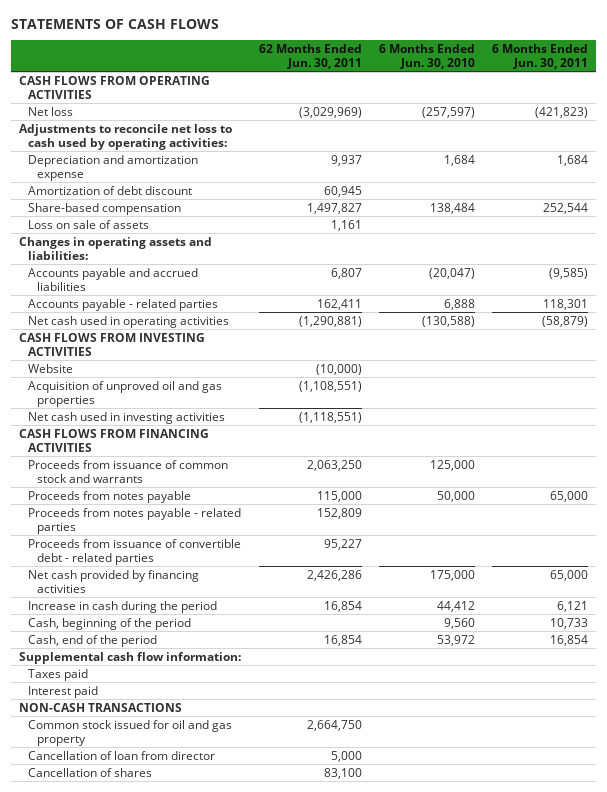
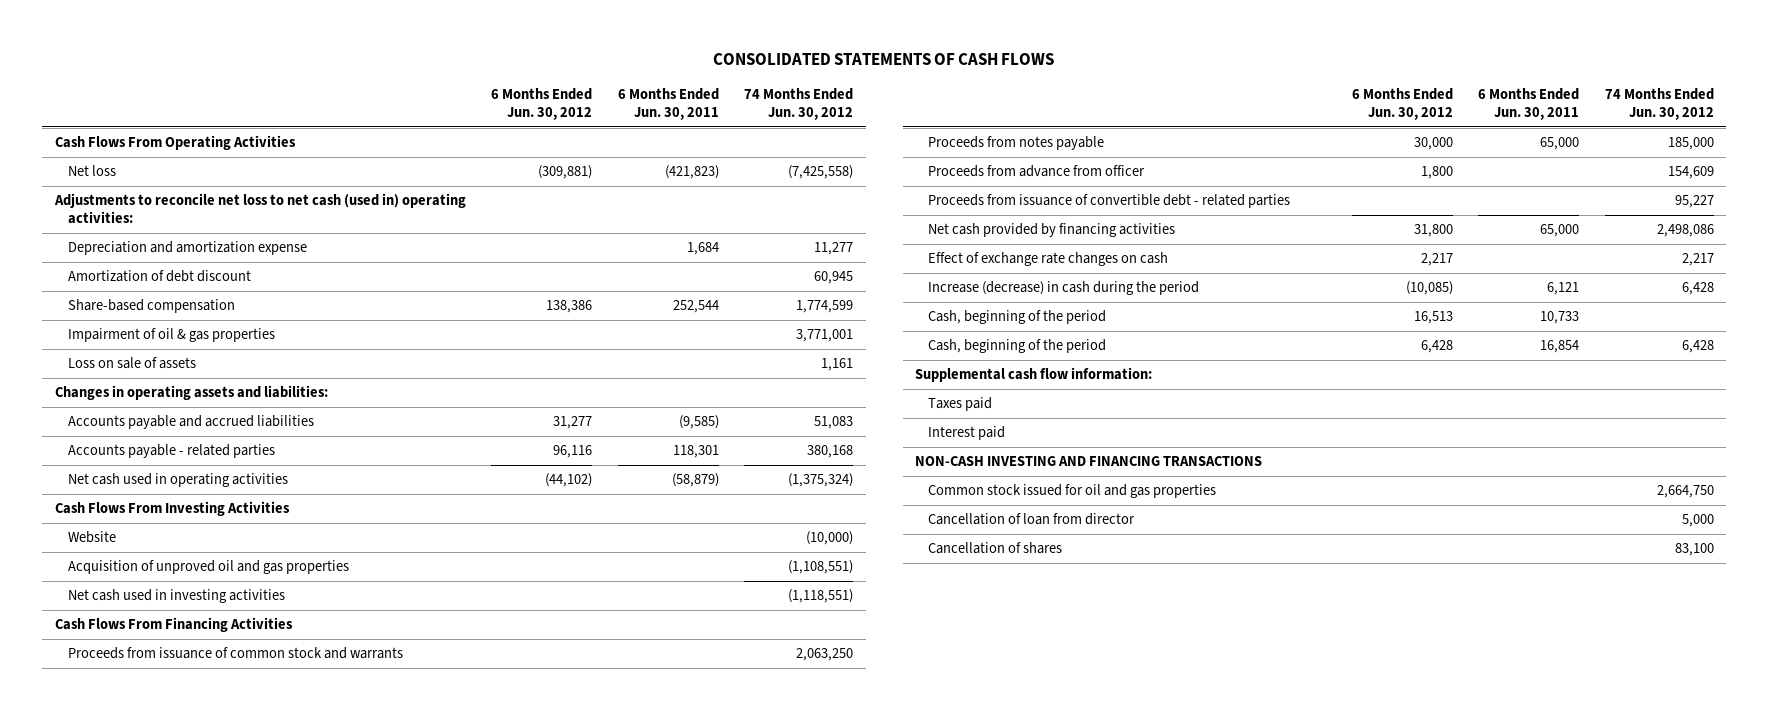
[10,18,219,29] STATEMENTS OF CASH FLOWS -> [713,53,1055,66] CONSOLIDATED STATEMENTS OF CASH FLOWS
[258,44,362,69] 62 Months Ended Jun. 30, 2011 -> none
[378,44,475,69] 6 Months Ended Jun. 30, 2010 -> none
none -> [491,88,593,120] 6 Months Ended Jun. 30, 2012
none -> [744,88,854,120] 74 Months Ended Jun. 30, 2012
[19,75,211,99] CASH FLOWS FROM OPERATING ACTIVITIES -> [55,135,297,151] Cash Flows From Operating Activities
[19,123,233,150] Adjustments to reconcile net loss to cash used by operating activities: -> [54,193,467,225] Adjustments to reconcile net loss to net cash (used in) operating activities:
none -> [68,328,276,343] Impairment of oil & gas properties
[19,332,206,356] CASH FLOWS FROM INVESTING ACTIVITIES -> [55,501,291,517] Cash Flows From Investing Activities
[19,428,210,452] CASH FLOWS FROM FINANCING ACTIVITIES -> [55,617,294,633] Cash Flows From Financing Activities
[28,507,242,534] Proceeds from notes payable - related parties -> [928,165,1146,178] Proceeds from advance from officer
none -> [928,252,1169,267] Effect of exchange rate changes on cash
[28,600,218,613] Increase in cash during the period -> [928,281,1200,296] Increase (decrease) in cash during the period
[28,634,158,647] Cash, end of the period -> [928,339,1107,354] Cash, beginning of the period
[19,702,183,712] NON-CASH TRANSACTIONS -> [915,456,1263,467] NON-CASH INVESTING AND FINANCING TRANSACTIONS
[28,719,233,746] Common stock issued for oil and gas property -> [928,484,1217,499] Common stock issued for oil and gas properties

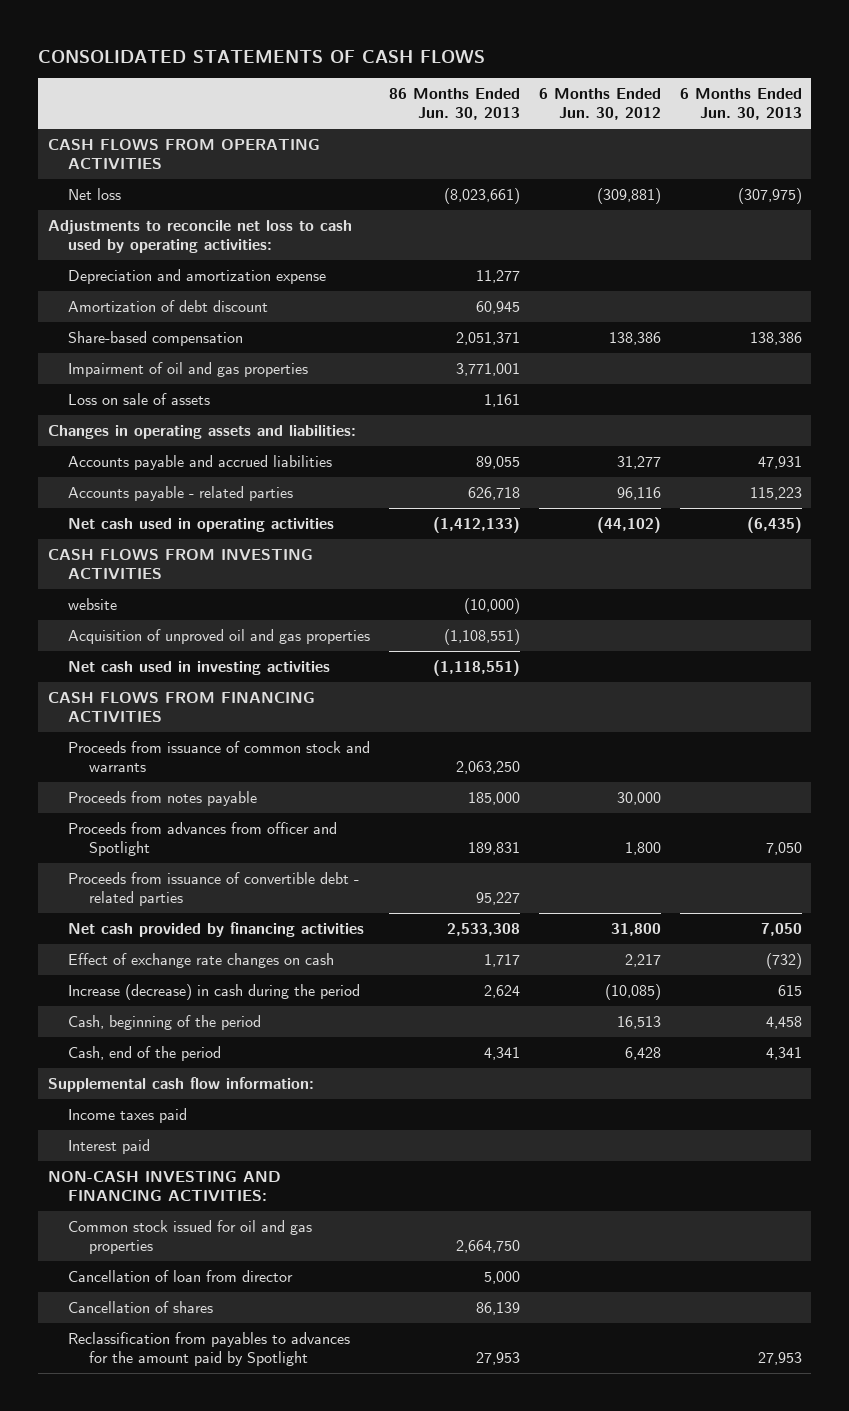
[617,88,719,120] 6 Months Ended Jun. 30, 2011 -> none
[744,88,854,120] 74 Months Ended Jun. 30, 2012 -> none
none -> [389,88,521,121] 86 Months Ended Jun. 30, 2013
none -> [679,88,802,121] 6 Months Ended Jun. 30, 2013
[55,135,297,151] Cash Flows From Operating Activities -> [47,138,320,170] CASH FLOWS FROM OPERATING ACTIVITIES
[54,193,467,225] Adjustments to reconcile net loss to net cash (used in) operating activities: -> [47,219,352,254] Adjustments to reconcile net loss to cash used by operating activities:
[68,328,276,343] Impairment of oil & gas properties -> [68,361,309,377] Impairment of oil and gas properties
[55,501,291,517] Cash Flows From Investing Activities -> [47,548,313,580] CASH FLOWS FROM INVESTING ACTIVITIES
[68,531,117,544] Website -> [68,597,118,610] website
[55,617,294,633] Cash Flows From Financing Activities -> [47,691,315,723] CASH FLOWS FROM FINANCING ACTIVITIES
[928,165,1146,178] Proceeds from advance from officer -> [68,821,338,857] Proceeds from advances from officer and Spotlight
[928,339,1107,354] Cash, beginning of the period -> [68,1045,222,1061] Cash, end of the period
[928,397,993,412] Taxes paid -> [68,1107,188,1123] Income taxes paid
[915,456,1263,467] NON-CASH INVESTING AND FINANCING TRANSACTIONS -> [47,1170,281,1202] NON-CASH INVESTING AND FINANCING ACTIVITIES:
none -> [68,1331,351,1367] Reclassification from payables to advances for the amount paid by Spotlight

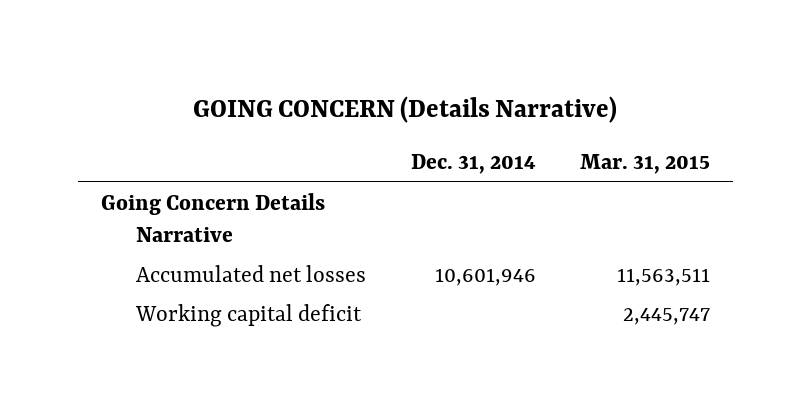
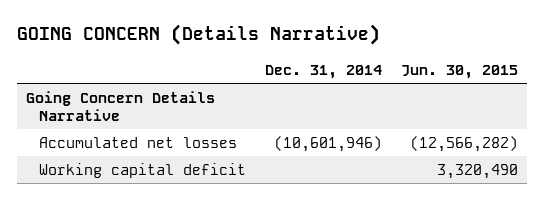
[580,154,711,175] Mar. 31, 2015 -> none
none -> [400,64,518,79] Jun. 30, 2015
[434,267,536,286] 10,601,946 -> [273,136,382,153] (10,601,946)

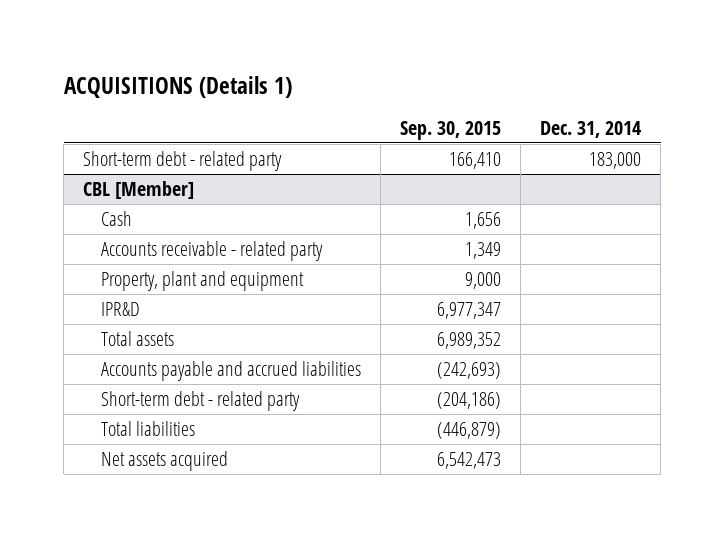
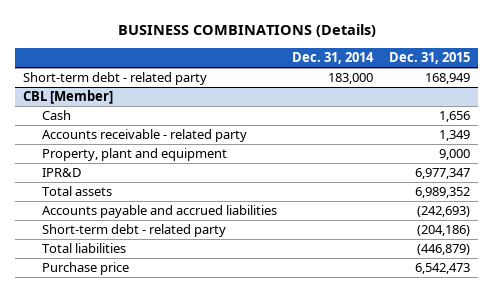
[63,75,292,98] ACQUISITIONS (Details 1) -> [117,24,376,38] BUSINESS COMBINATIONS (Details)
[400,120,502,140] Sep. 30, 2015 -> none
none -> [388,52,470,65] Dec. 31, 2015
[101,450,229,471] Net assets acquired -> [41,262,129,276] Purchase price

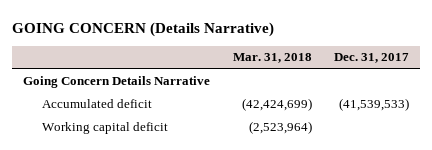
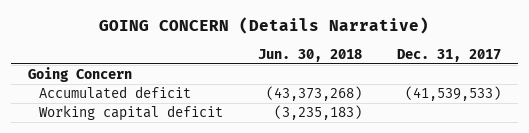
[232,53,312,64] Mar. 31, 2018 -> none
none -> [257,48,362,62] Jun. 30, 2018
[23,75,211,88] Going Concern Details Narrative -> [28,67,133,83] Going Concern

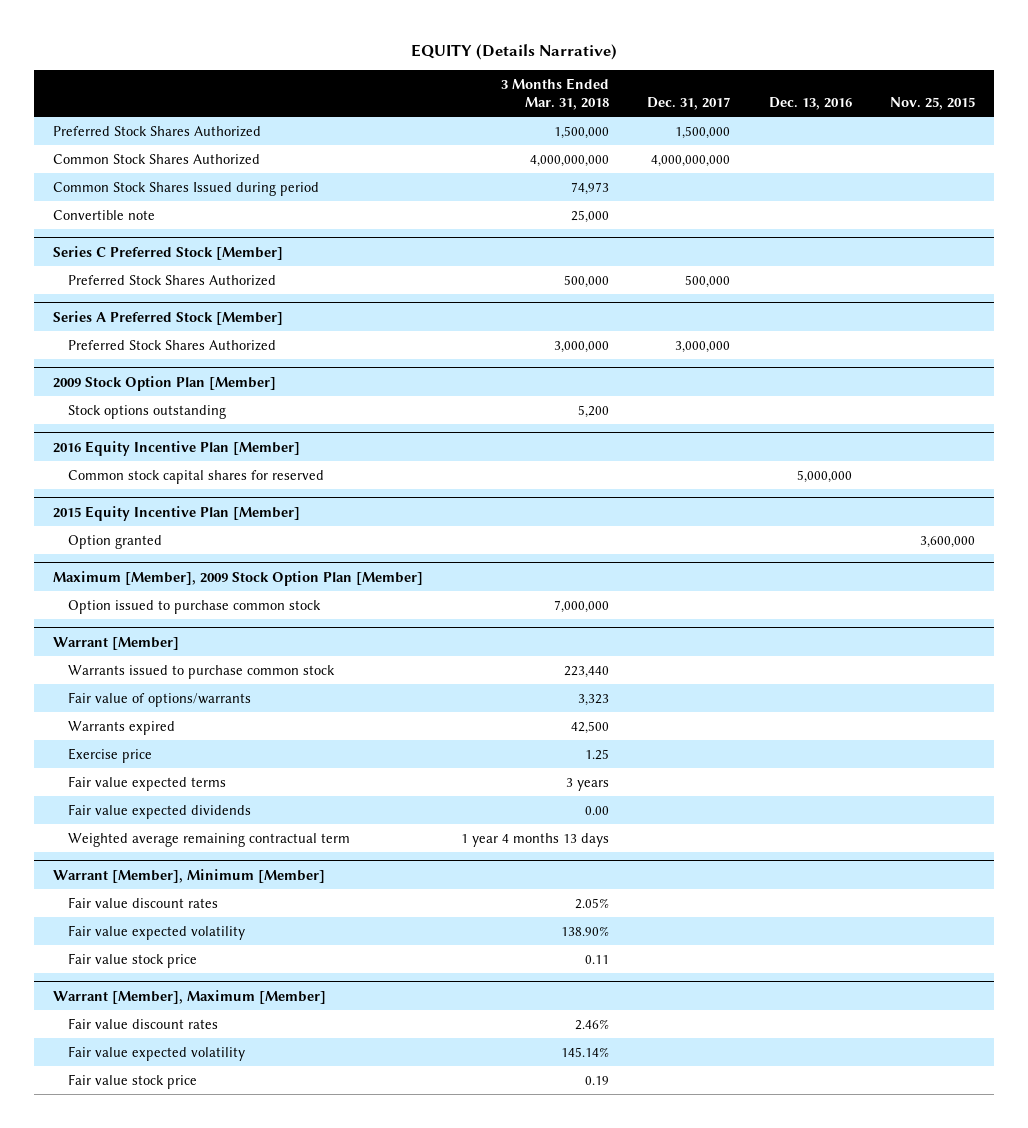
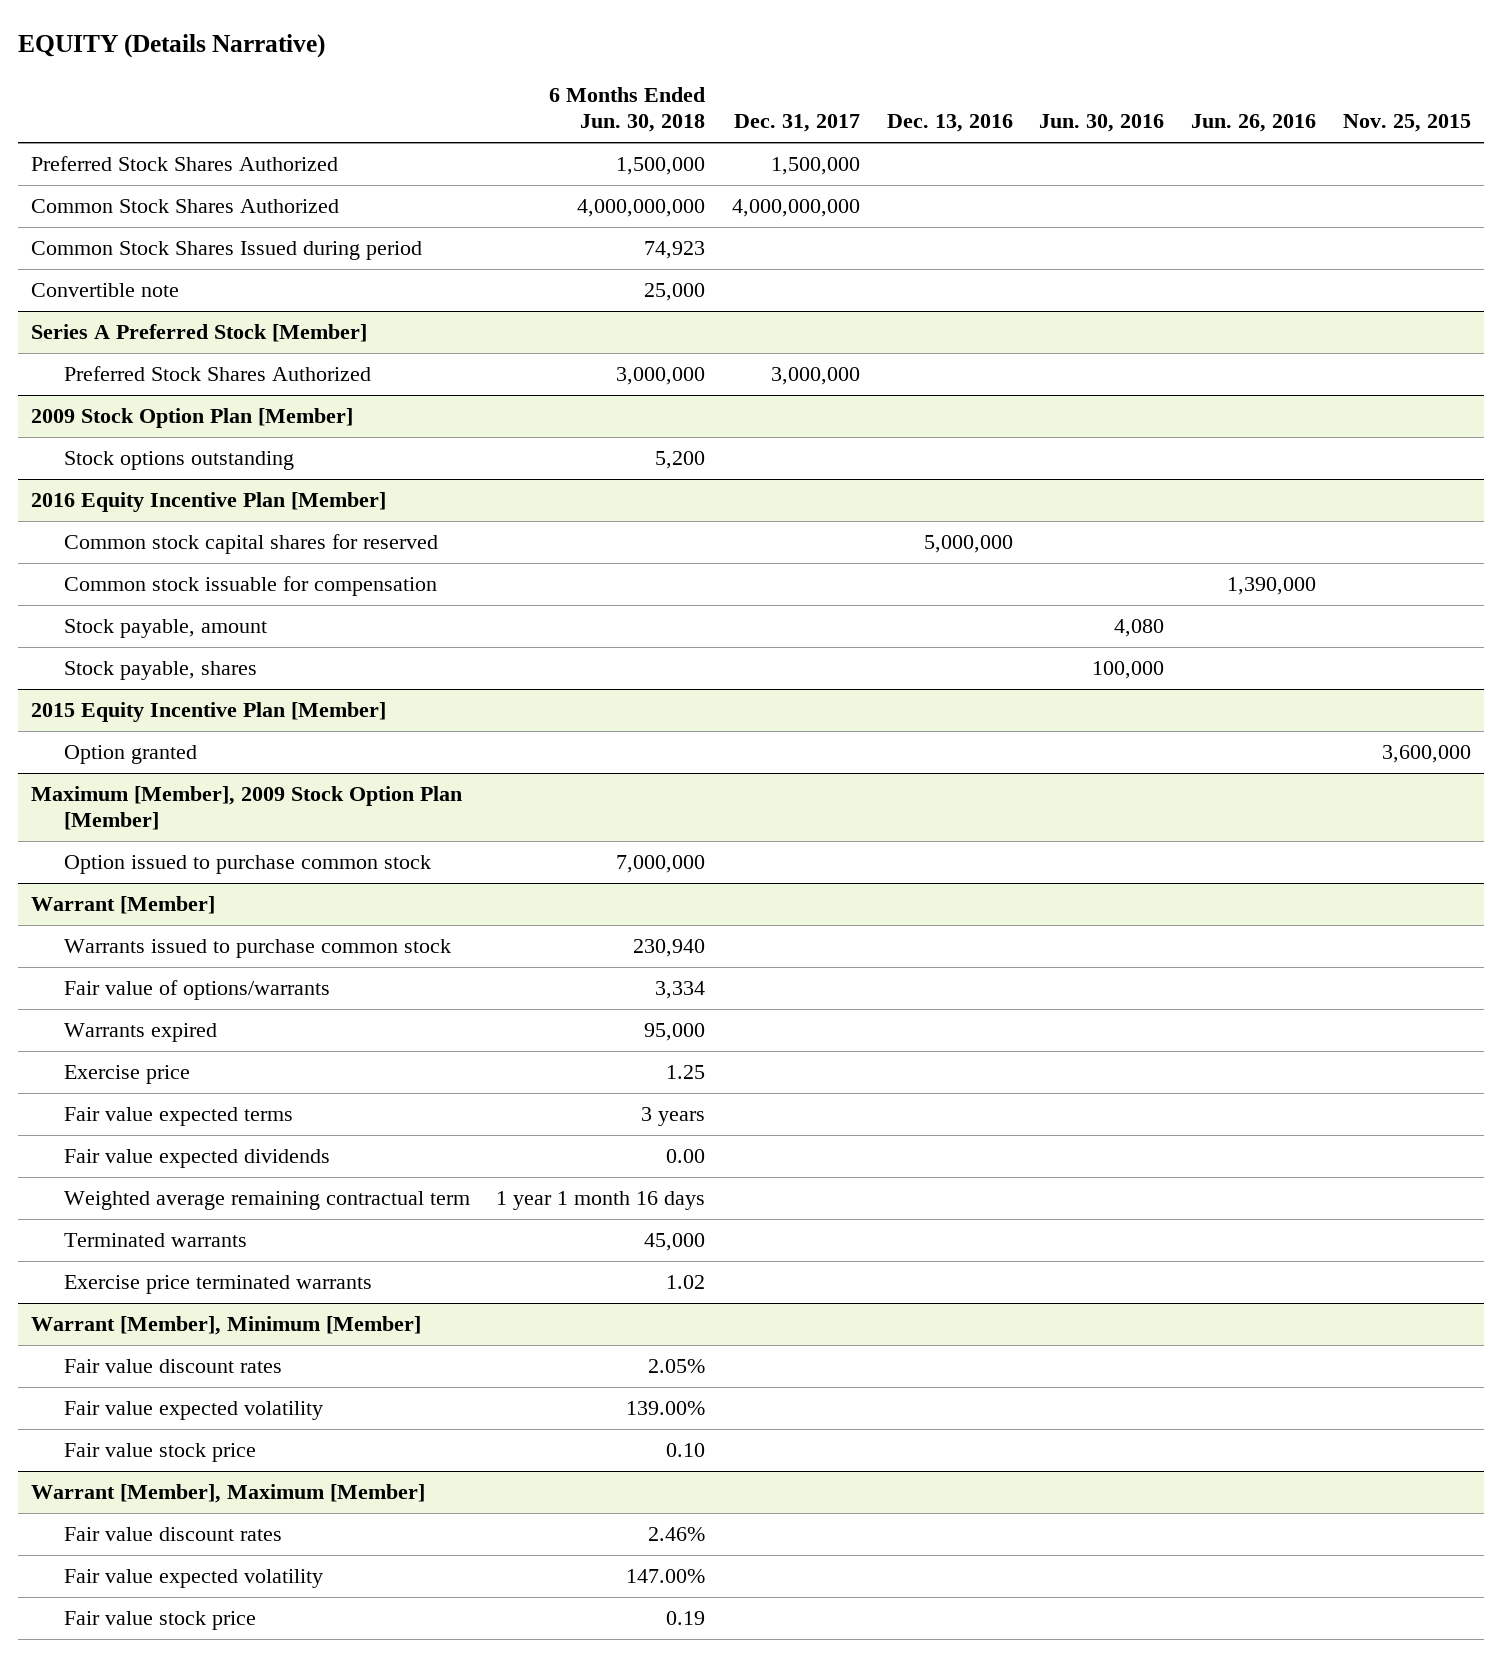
[501,77,610,110] 3 Months Ended Mar. 31, 2018 -> none
none -> [549,87,706,133] 6 Months Ended Jun. 30, 2018
none -> [1039,114,1165,133] Jun. 30, 2016
none -> [1191,114,1317,133] Jun. 26, 2016
[52,245,283,260] Series C Preferred Stock [Member] -> none
[67,274,276,286] Preferred Stock Shares Authorized -> none
none -> [63,575,437,596] Common stock issuable for compensation
none -> [63,618,267,638] Stock payable, amount
none -> [63,660,257,680] Stock payable, shares
none -> [63,1232,247,1247] Terminated warrants
none -> [63,1274,372,1294] Exercise price terminated warrants

